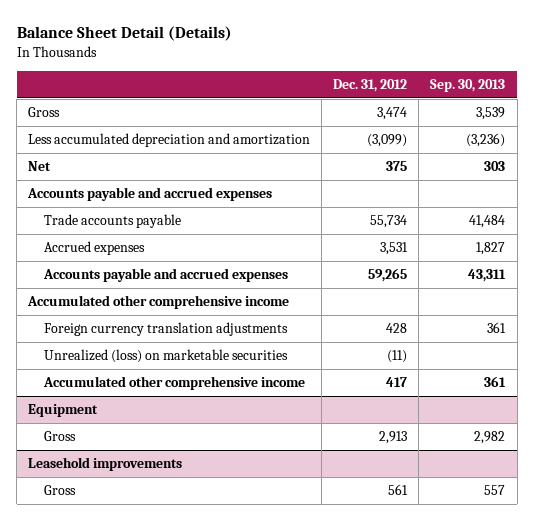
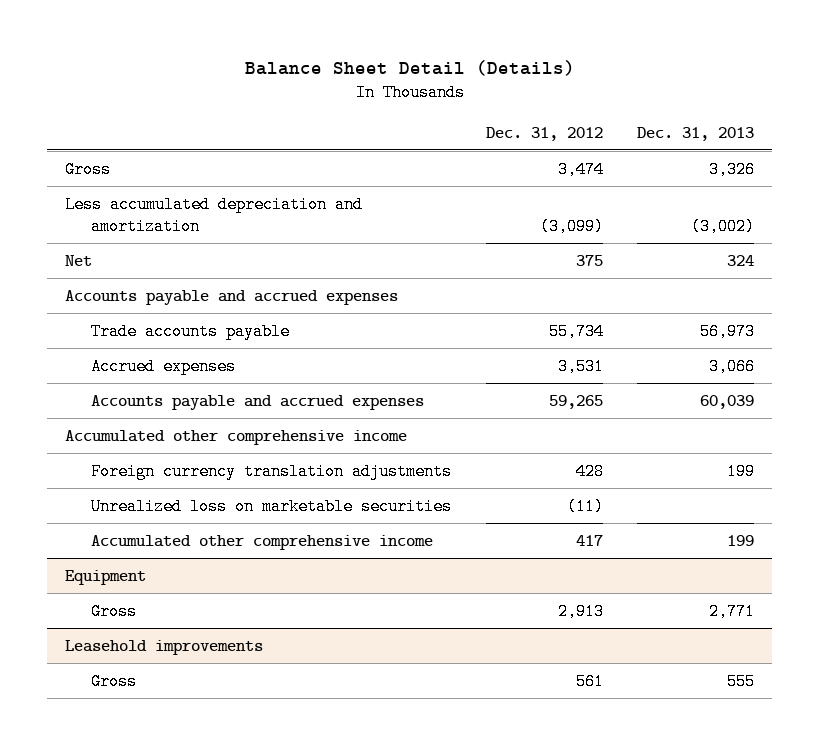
[430,78,506,92] Sep. 30, 2013 -> none
none -> [637,126,755,141] Dec. 31, 2013
[44,349,289,364] Unrealized (loss) on marketable securities -> [90,497,452,515] Unrealized loss on marketable securities

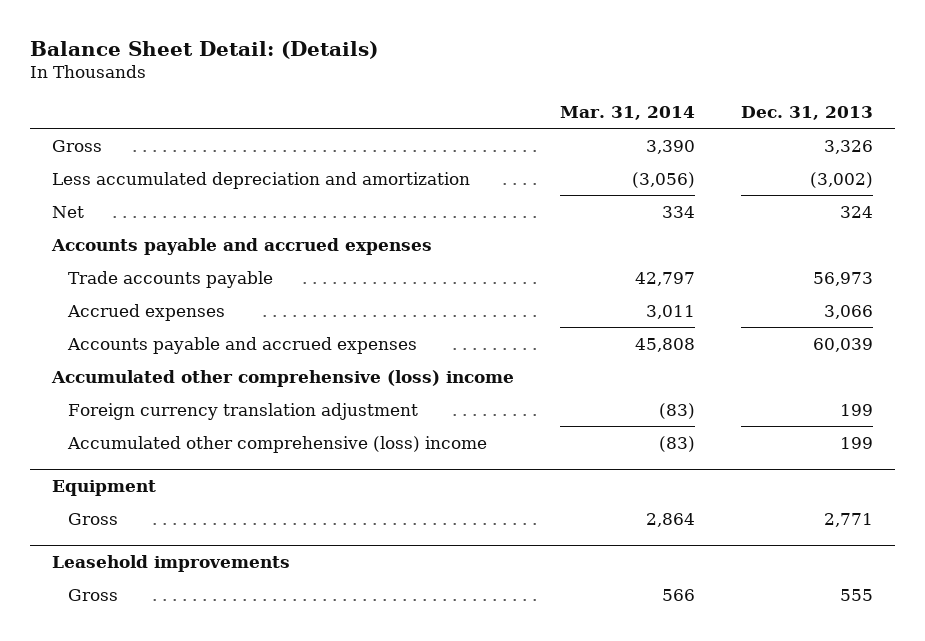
[244,60,575,77] Balance Sheet Detail (Details) -> [29,40,378,59] Balance Sheet Detail: (Details)
[485,126,603,141] Dec. 31, 2012 -> none
none -> [559,106,695,121] Mar. 31, 2014
[90,497,452,515] Unrealized loss on marketable securities -> none
[64,429,407,445] Accumulated other comprehensive income -> [51,369,515,387] Accumulated other comprehensive (loss) income
[90,462,452,480] Foreign currency translation adjustments -> [68,402,419,420] Foreign currency translation adjustment
[90,534,433,550] Accumulated other comprehensive income -> [67,435,488,453] Accumulated other comprehensive (loss) income

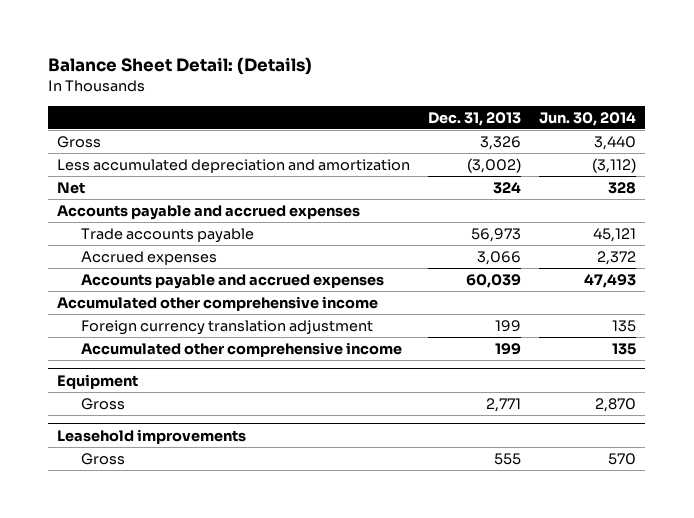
[559,106,695,121] Mar. 31, 2014 -> none
none -> [539,111,637,126] Jun. 30, 2014
[51,369,515,387] Accumulated other comprehensive (loss) income -> [57,295,379,311] Accumulated other comprehensive income
[67,435,488,453] Accumulated other comprehensive (loss) income -> [80,341,402,357] Accumulated other comprehensive income

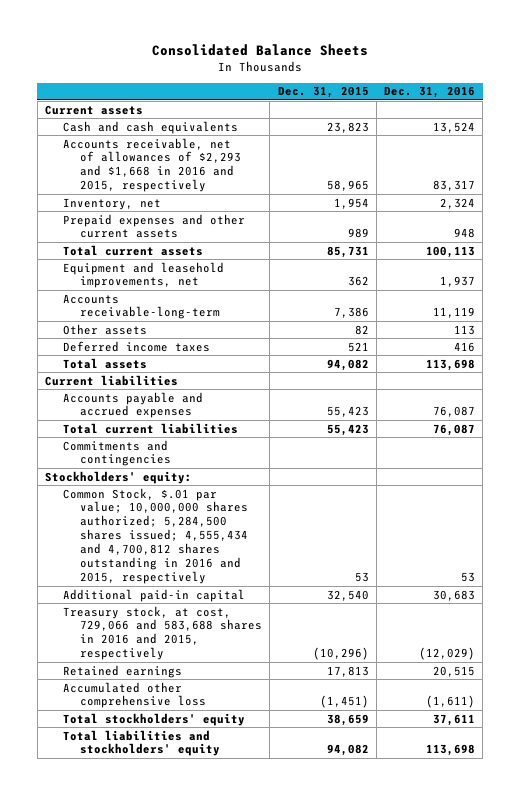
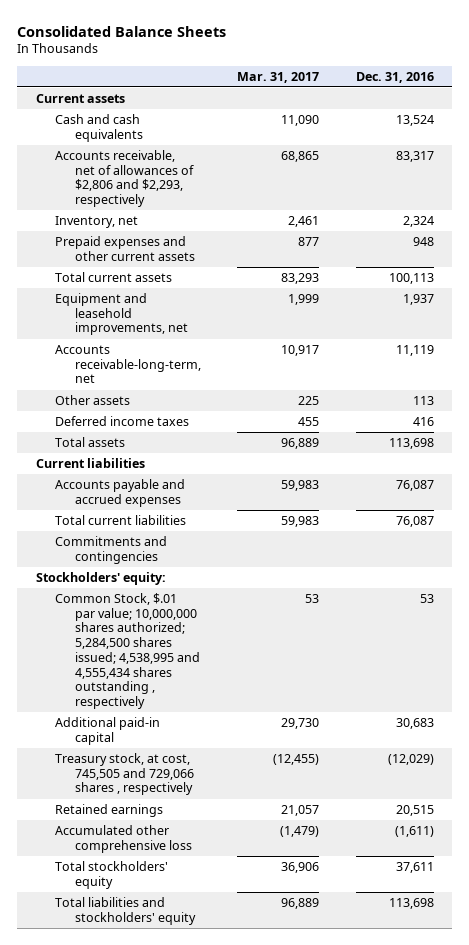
[277,86,369,99] Dec. 31, 2015 -> none
none -> [237,71,320,83] Mar. 31, 2017
[62,137,242,193] Accounts receivable, net of allowances of $2,293 and $1,668 in 2016 and 2015, respectively -> [55,149,195,208] Accounts receivable, net of allowances of $2,806 and $2,293, respectively
[62,293,221,320] Accounts receivable-long-term -> [55,344,202,384] Accounts receivable-long-term, net
[62,487,249,585] Common Stock, $.01 par value; 10,000,000 shares authorized; 5,284,500 shares issued; 4,555,434 and 4,700,812 shares outstanding in 2016 and 2015, respectively -> [55,592,201,710] Common Stock, $.01 par value; 10,000,000 shares authorized; 5,284,500 shares issued; 4,538,995 and 4,555,434 shares outstanding , respectively
[62,605,263,661] Treasury stock, at cost, 729,066 and 583,688 shares in 2016 and 2015, respectively -> [55,752,195,796] Treasury stock, at cost, 745,505 and 729,066 shares , respectively

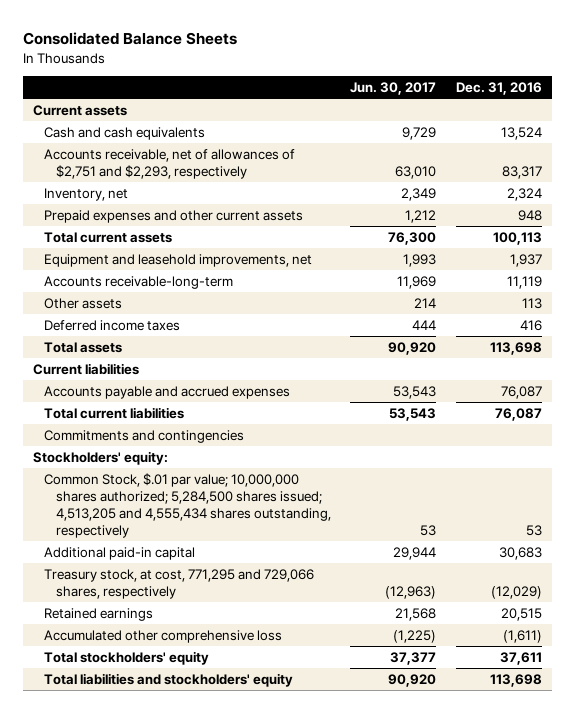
[237,71,320,83] Mar. 31, 2017 -> none
none -> [350,81,437,95] Jun. 30, 2017
[55,149,195,208] Accounts receivable, net of allowances of $2,806 and $2,293, respectively -> [44,148,296,179] Accounts receivable, net of allowances of $2,751 and $2,293, respectively
[55,344,202,384] Accounts receivable-long-term, net -> [44,275,234,289] Accounts receivable-long-term
[55,592,201,710] Common Stock, $.01 par value; 10,000,000 shares authorized; 5,284,500 shares issued; 4,538,995 and 4,555,434 shares outstanding , respectively -> [44,472,331,539] Common Stock, $.01 par value; 10,000,000 shares authorized; 5,284,500 shares issued; 4,513,205 and 4,555,434 shares outstanding, respectively
[55,752,195,796] Treasury stock, at cost, 745,505 and 729,066 shares , respectively -> [44,568,315,599] Treasury stock, at cost, 771,295 and 729,066 shares, respectively

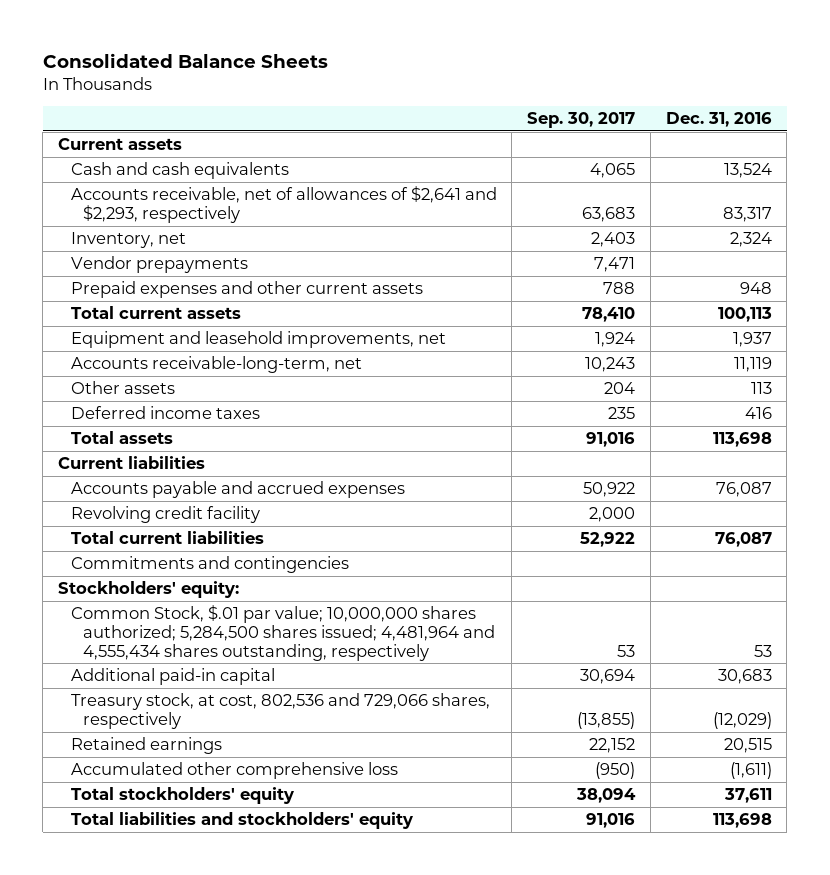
[350,81,437,95] Jun. 30, 2017 -> none
none -> [527,112,636,129] Sep. 30, 2017
[44,148,296,179] Accounts receivable, net of allowances of $2,751 and $2,293, respectively -> [70,186,497,223] Accounts receivable, net of allowances of $2,641 and $2,293, respectively
none -> [70,256,248,274] Vendor prepayments
[44,275,234,289] Accounts receivable-long-term -> [70,356,362,374] Accounts receivable-long-term, net
none -> [70,506,260,524] Revolving credit facility
[44,472,331,539] Common Stock, $.01 par value; 10,000,000 shares authorized; 5,284,500 shares issued; 4,513,205 and 4,555,434 shares outstanding, respectively -> [70,605,496,661] Common Stock, $.01 par value; 10,000,000 shares authorized; 5,284,500 shares issued; 4,481,964 and 4,555,434 shares outstanding, respectively
[44,568,315,599] Treasury stock, at cost, 771,295 and 729,066 shares, respectively -> [70,693,490,729] Treasury stock, at cost, 802,536 and 729,066 shares, respectively

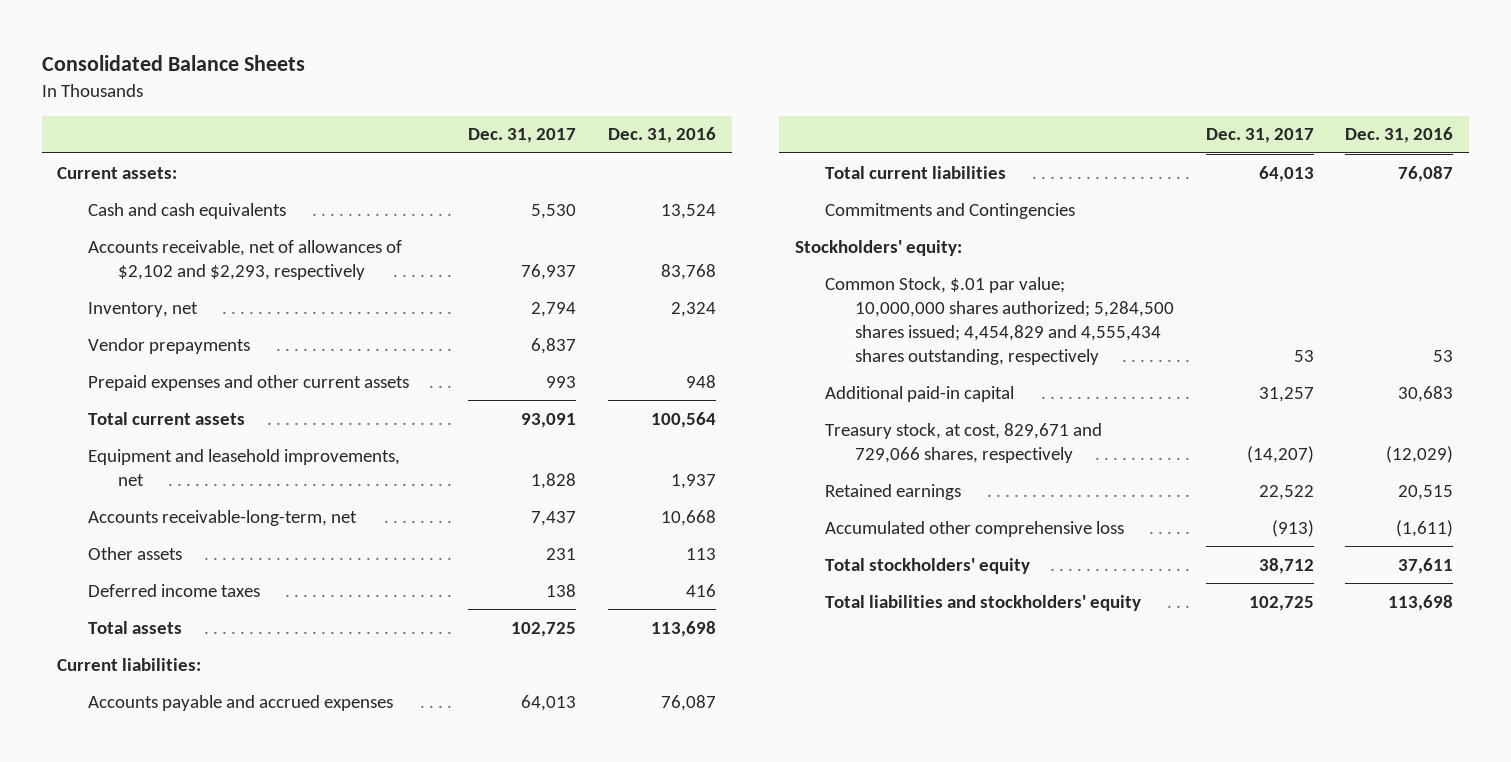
[527,112,636,129] Sep. 30, 2017 -> none
none -> [468,128,577,144] Dec. 31, 2017
[57,138,182,151] Current assets -> [57,166,178,179] Current assets:
[70,186,497,223] Accounts receivable, net of allowances of $2,641 and $2,293, respectively -> [87,239,402,280] Accounts receivable, net of allowances of $2,102 and $2,293, respectively
[722,206,772,222] 83,317 -> [660,263,716,280] 83,768
[717,307,772,323] 100,113 -> [650,411,716,428] 100,564
[733,357,772,373] 11,119 -> [660,509,716,526] 10,668
[57,456,205,470] Current liabilities -> [57,657,202,671] Current liabilities:
[70,506,260,524] Revolving credit facility -> none
[70,556,349,574] Commitments and contingencies -> [824,202,1075,219] Commitments and Contingencies
[70,605,496,661] Common Stock, $.01 par value; 10,000,000 shares authorized; 5,284,500 shares issued; 4,481,964 and 4,555,434 shares outstanding, respectively -> [824,276,1175,365] Common Stock, $.01 par value; 10,000,000 shares authorized; 5,284,500 shares issued; 4,454,829 and 4,555,434 shares outstanding, respectively
[70,693,490,729] Treasury stock, at cost, 802,536 and 729,066 shares, respectively -> [824,422,1102,463] Treasury stock, at cost, 829,671 and 729,066 shares, respectively

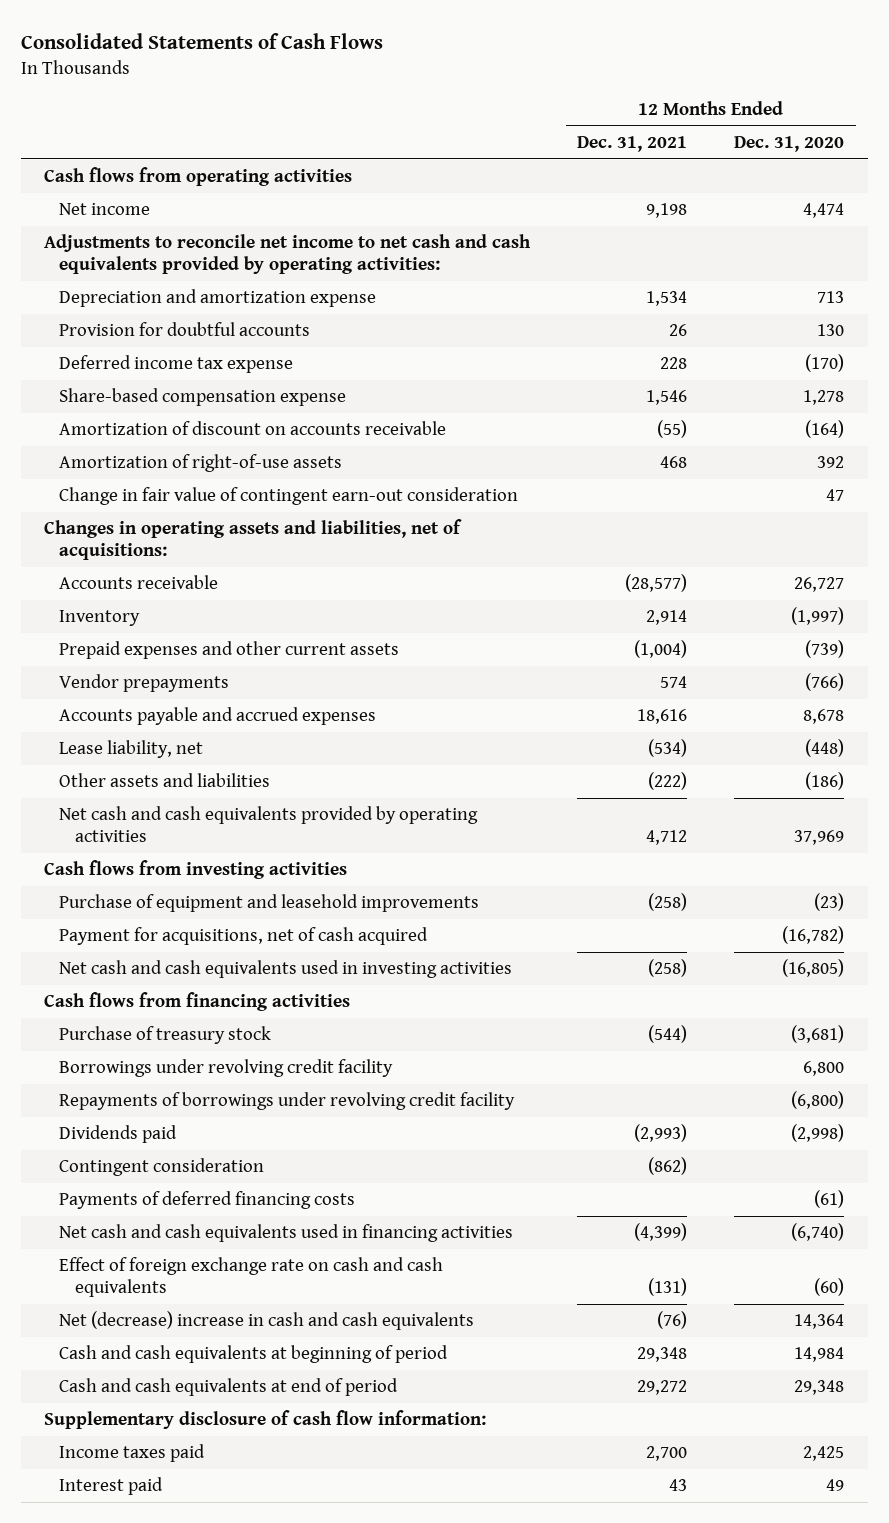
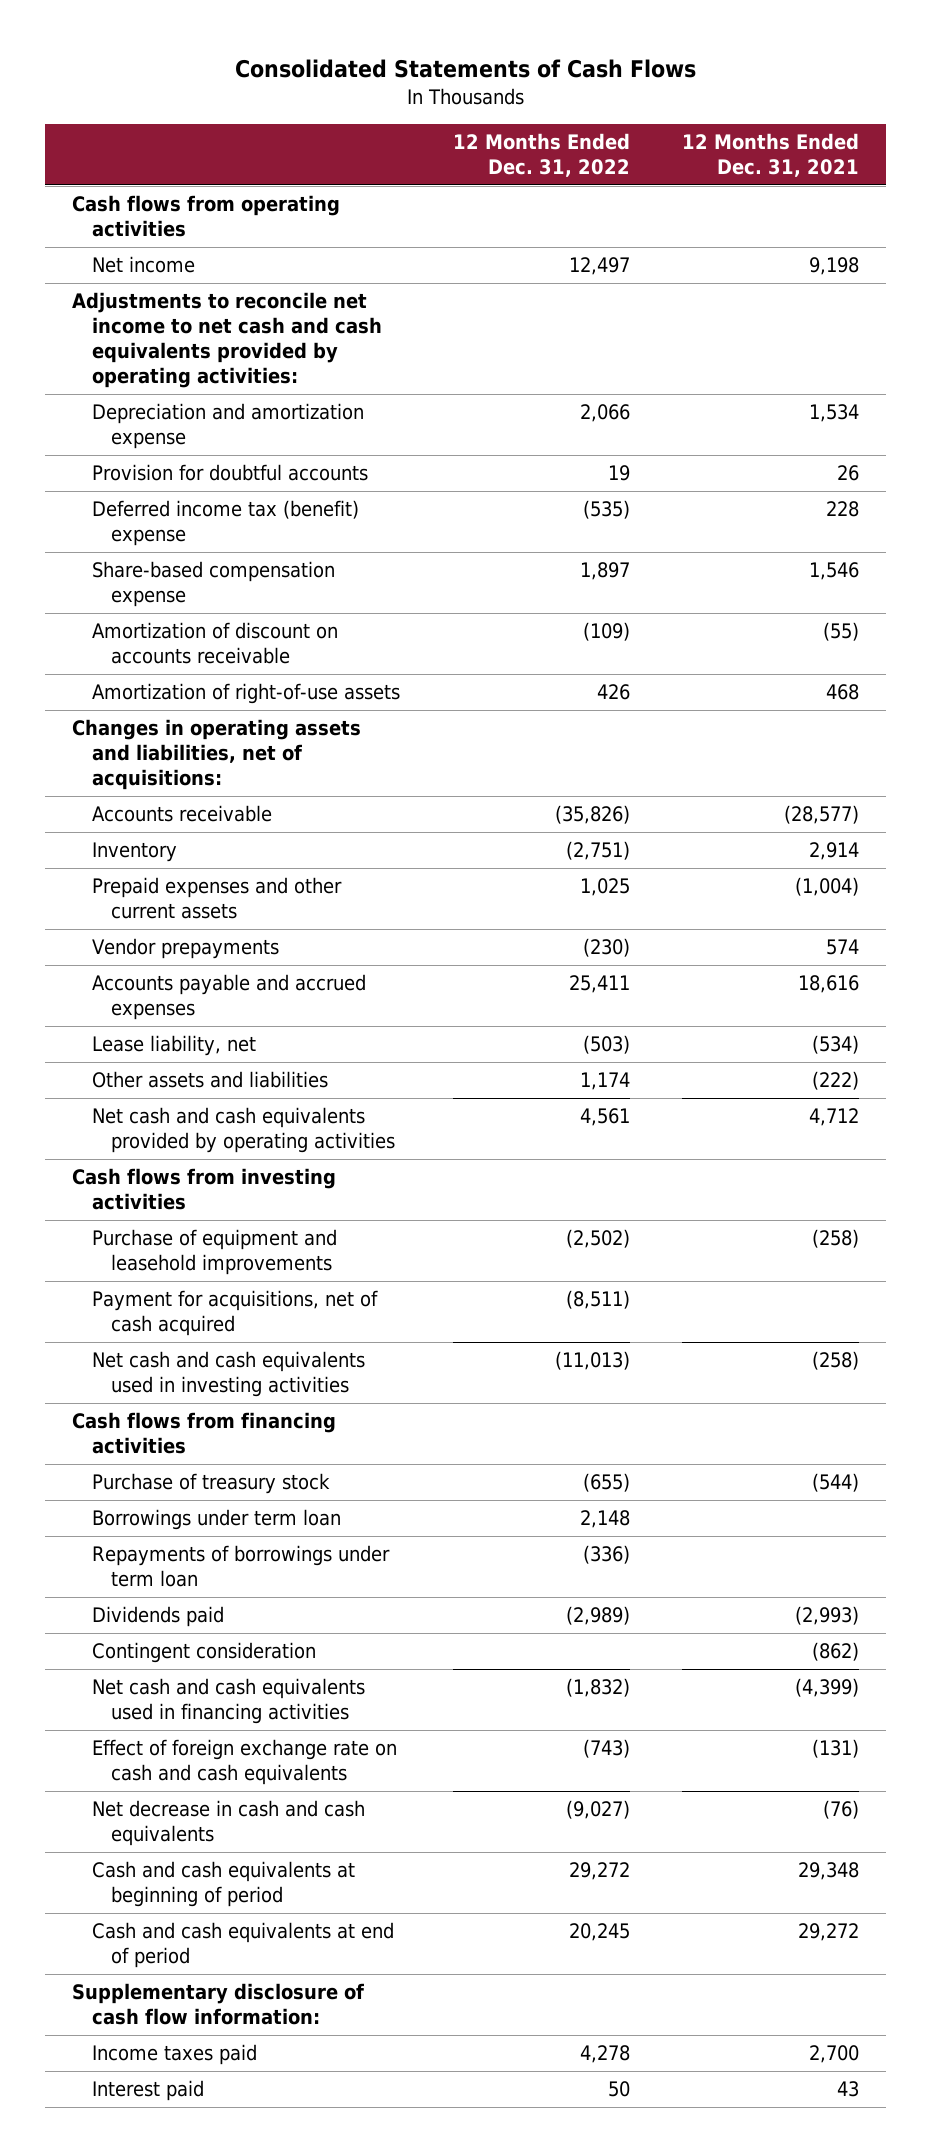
[734,136,845,153] Dec. 31, 2020 -> none
none -> [452,133,630,178] 12 Months Ended Dec. 31, 2022
[59,355,294,374] Deferred income tax expense -> [91,500,359,547] Deferred income tax (benefit) expense
[59,487,519,506] Change in fair value of contingent earn-out consideration -> none
[59,1059,394,1078] Borrowings under revolving credit facility -> none
[59,1092,516,1111] Repayments of borrowings under revolving credit facility -> none
none -> [91,1509,341,1531] Borrowings under term loan
none -> [91,1545,390,1588] Repayments of borrowings under term loan
[59,1191,356,1210] Payments of deferred financing costs -> none
[59,1311,475,1331] Net (decrease) increase in cash and cash equivalents -> [91,1800,365,1847] Net decrease in cash and cash equivalents

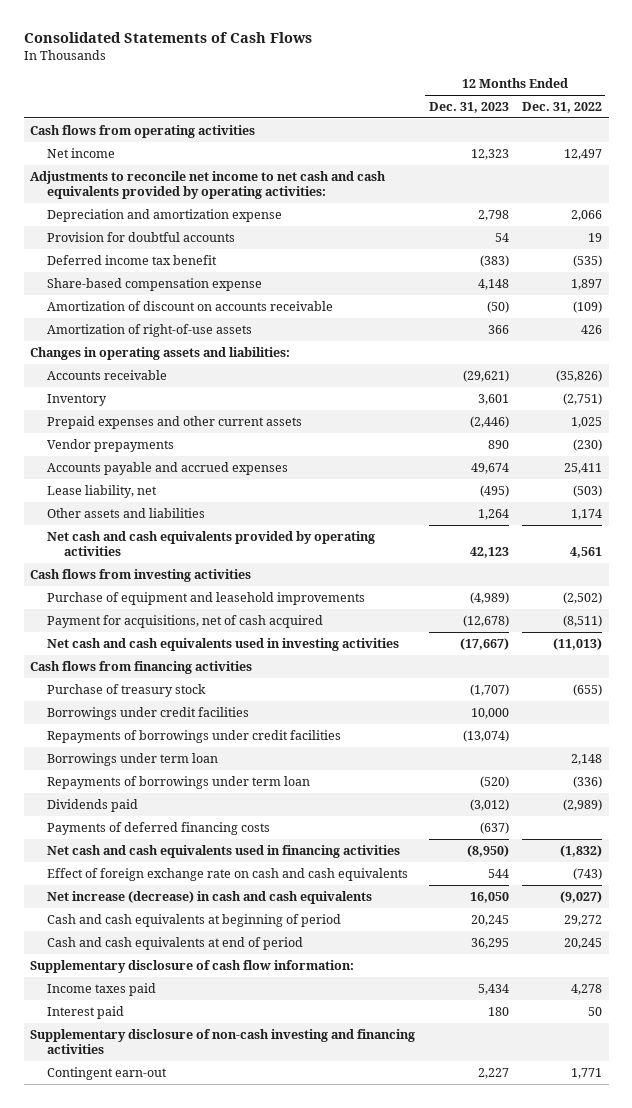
[682,133,860,178] 12 Months Ended Dec. 31, 2021 -> none
none -> [428,101,509,113] Dec. 31, 2023
[91,500,359,547] Deferred income tax (benefit) expense -> [47,254,218,265] Deferred income tax benefit
[71,719,361,791] Changes in operating assets and liabilities, net of acquisitions: -> [30,346,291,360] Changes in operating assets and liabilities:
none -> [47,706,250,720] Borrowings under credit facilities
none -> [47,729,342,743] Repayments of borrowings under credit facilities
[91,1642,316,1664] Contingent consideration -> none
none -> [47,821,271,835] Payments of deferred financing costs
[91,1800,365,1847] Net decrease in cash and cash equivalents -> [47,890,373,904] Net increase (decrease) in cash and cash equivalents
none -> [30,1028,416,1054] Supplementary disclosure of non-cash investing and financing activities
none -> [47,1066,168,1080] Contingent earn-out

